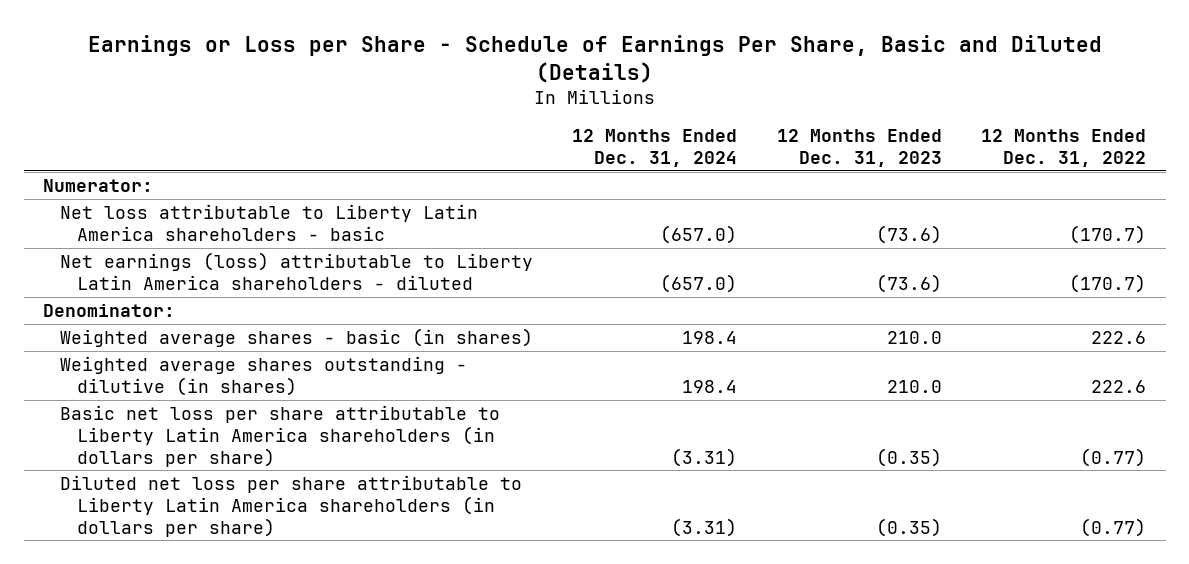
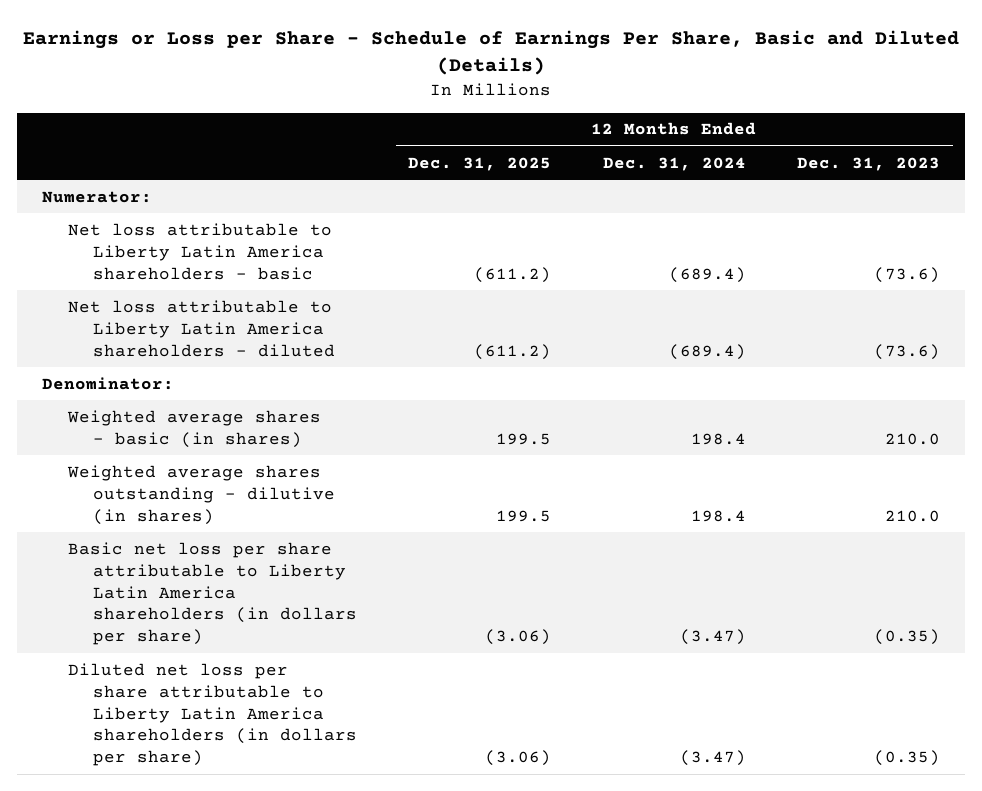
[981,129,1147,167] 12 Months Ended Dec. 31, 2022 -> none
none -> [408,156,552,171] Dec. 31, 2025
[660,224,738,244] (657.0) -> [668,266,746,283] (689.4)
[60,252,534,290] Net earnings (loss) attributable to Liberty Latin America shareholders - diluted -> [67,299,336,357] Net loss attributable to Liberty Latin America shareholders - diluted
[660,273,738,293] (657.0) -> [668,343,746,360] (689.4)
[671,447,738,467] (3.31) -> [679,629,746,646] (3.47)
[671,517,738,537] (3.31) -> [679,750,746,767] (3.47)

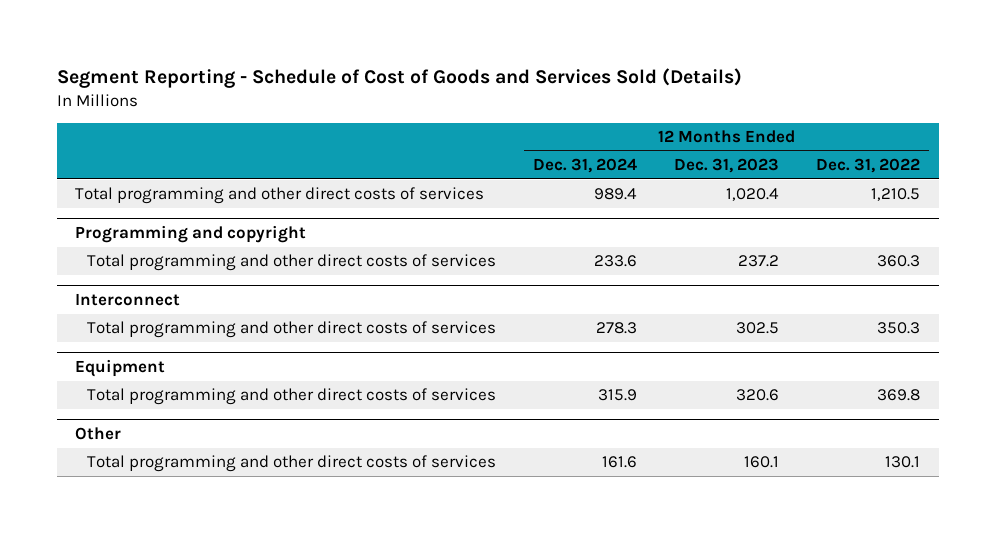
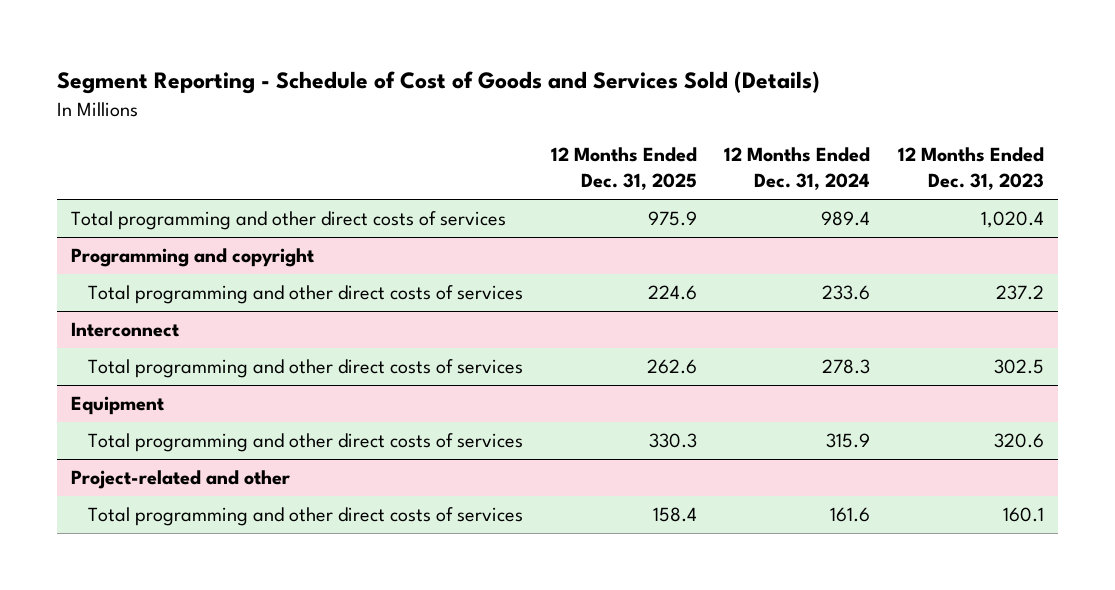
[816,158,921,174] Dec. 31, 2022 -> none
none -> [550,147,697,191] 12 Months Ended Dec. 31, 2025
[75,427,122,441] Other -> [70,470,290,490] Project-related and other

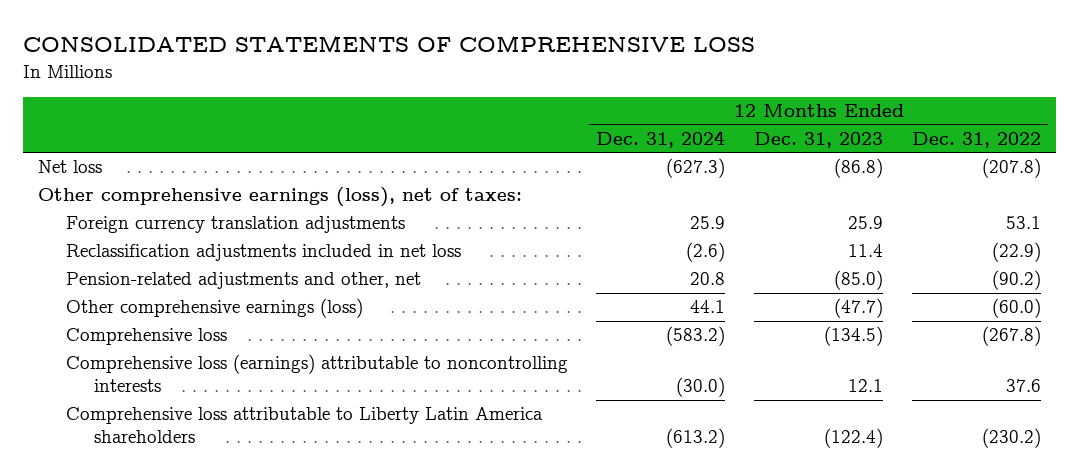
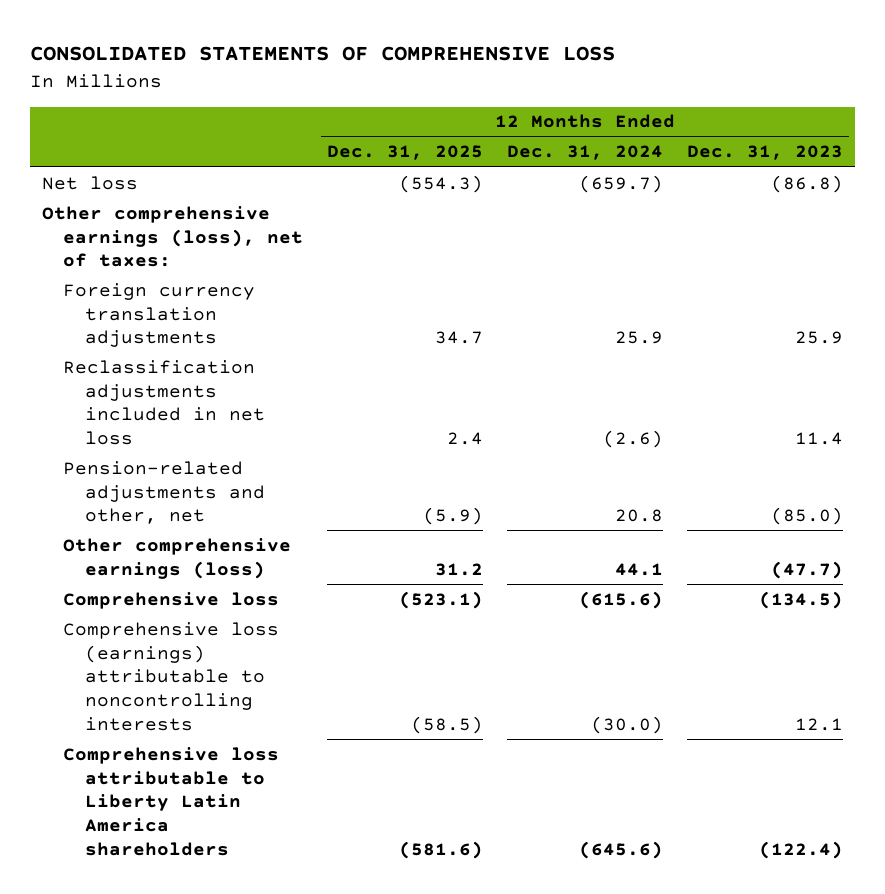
[912,131,1042,148] Dec. 31, 2022 -> none
none -> [327,145,484,161] Dec. 31, 2025
[666,158,726,179] (627.3) -> [579,174,664,193] (659.7)
[666,326,726,347] (583.2) -> [579,590,664,609] (615.6)
[666,428,726,449] (613.2) -> [579,840,664,859] (645.6)

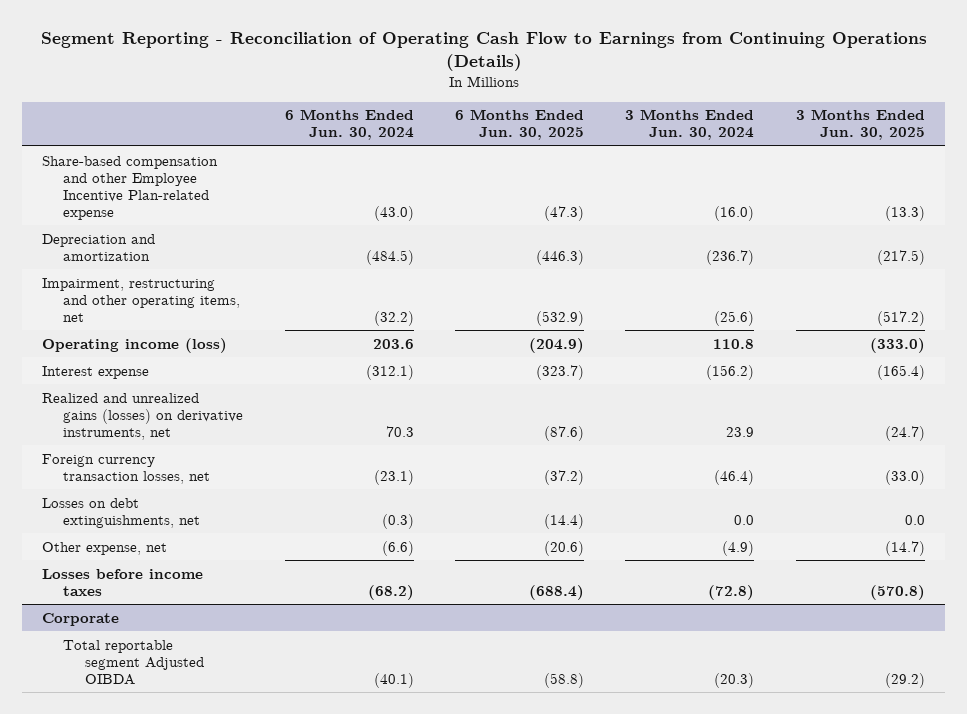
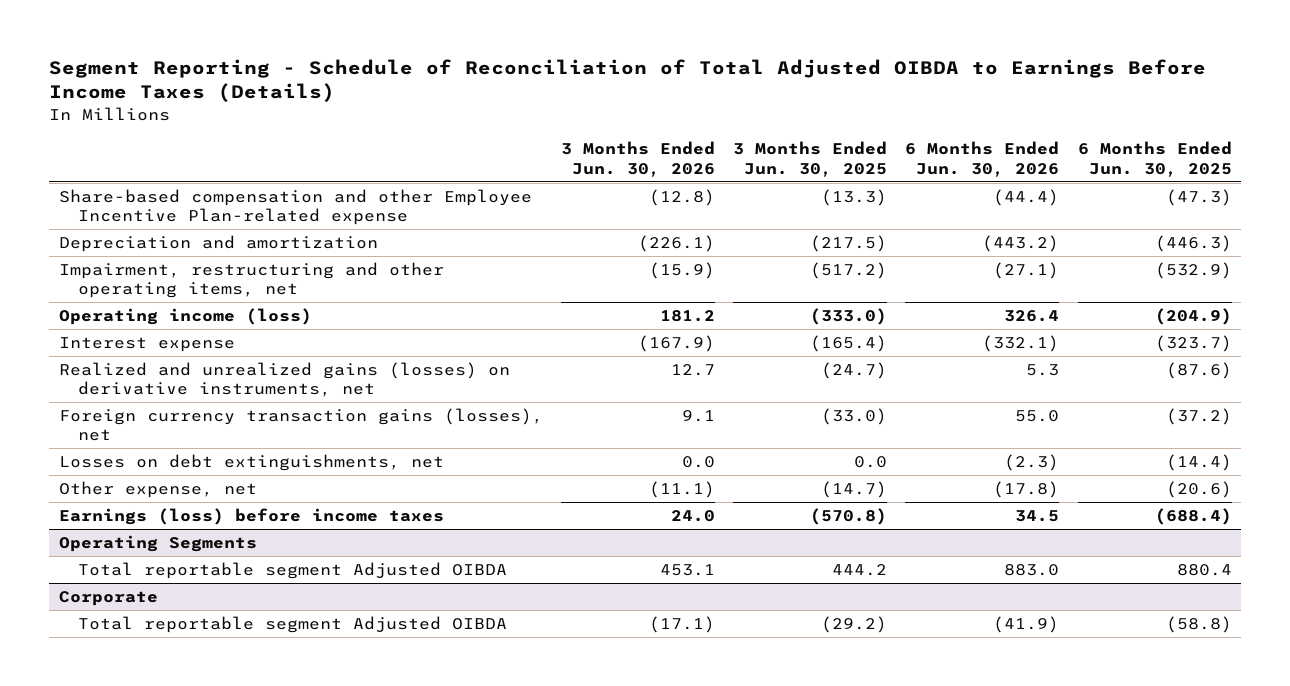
[40,32,927,72] Segment Reporting - Reconciliation of Operating Cash Flow to Earnings from Continuing Operations (Details) -> [49,58,1207,103] Segment Reporting - Schedule of Reconciliation of Total Adjusted OIBDA to Earnings Before Income Taxes (Details)
[284,109,414,141] 6 Months Ended Jun. 30, 2024 -> none
[625,109,755,141] 3 Months Ended Jun. 30, 2024 -> none
none -> [560,141,715,177] 3 Months Ended Jun. 30, 2026
none -> [905,141,1060,177] 6 Months Ended Jun. 30, 2026
[42,453,211,484] Foreign currency transaction losses, net -> [58,408,543,442] Foreign currency transaction gains (losses), net
[42,568,204,596] Losses before income taxes -> [58,508,444,526] Earnings (loss) before income taxes
none -> [58,535,257,553] Operating Segments
none -> [77,562,507,580] Total reportable segment Adjusted OIBDA

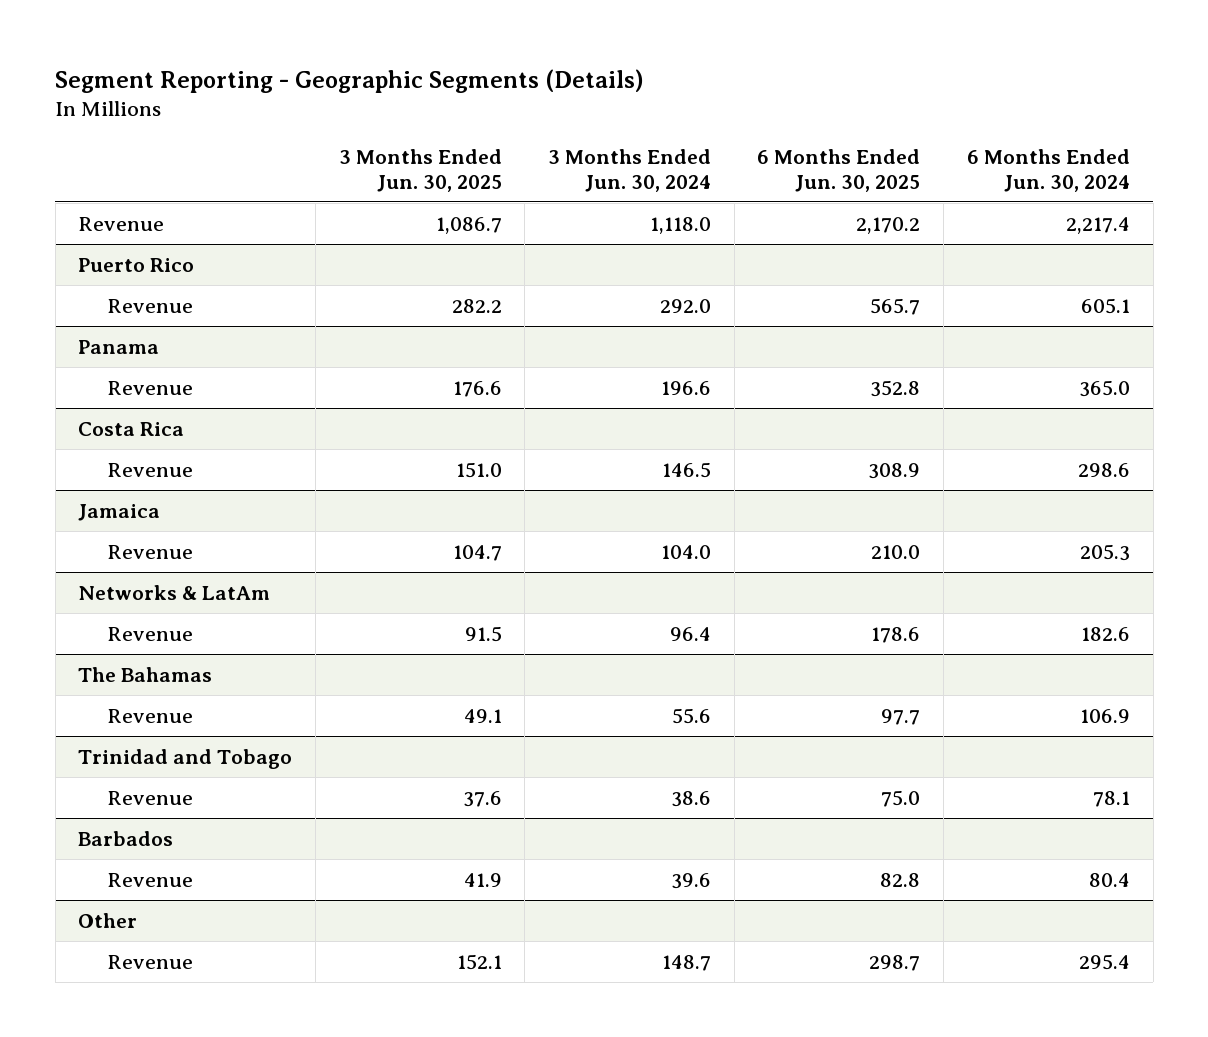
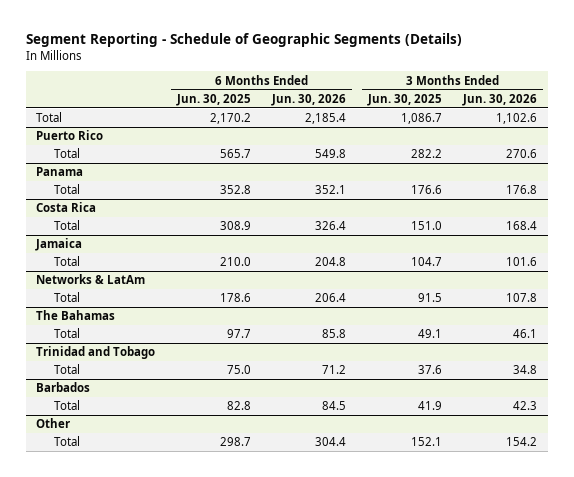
[55,68,645,93] Segment Reporting - Geographic Segments (Details) -> [25,32,462,47] Segment Reporting - Schedule of Geographic Segments (Details)
[548,149,712,192] 3 Months Ended Jun. 30, 2024 -> none
[966,149,1130,192] 6 Months Ended Jun. 30, 2024 -> none
none -> [271,94,347,107] Jun. 30, 2026
none -> [462,94,538,107] Jun. 30, 2026
[78,216,165,231] Revenue -> [36,112,63,123] Total
[107,298,194,313] Revenue -> [53,148,80,159] Total
[107,380,194,395] Revenue -> [53,184,80,195] Total
[107,462,194,477] Revenue -> [53,220,80,231] Total
[107,544,194,559] Revenue -> [53,256,80,267] Total
[107,626,194,641] Revenue -> [53,292,80,303] Total
[107,708,194,723] Revenue -> [53,328,80,339] Total
[107,790,194,805] Revenue -> [53,364,80,375] Total
[107,872,194,887] Revenue -> [53,400,80,411] Total
[107,954,194,969] Revenue -> [53,436,80,447] Total

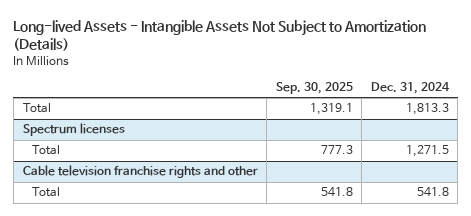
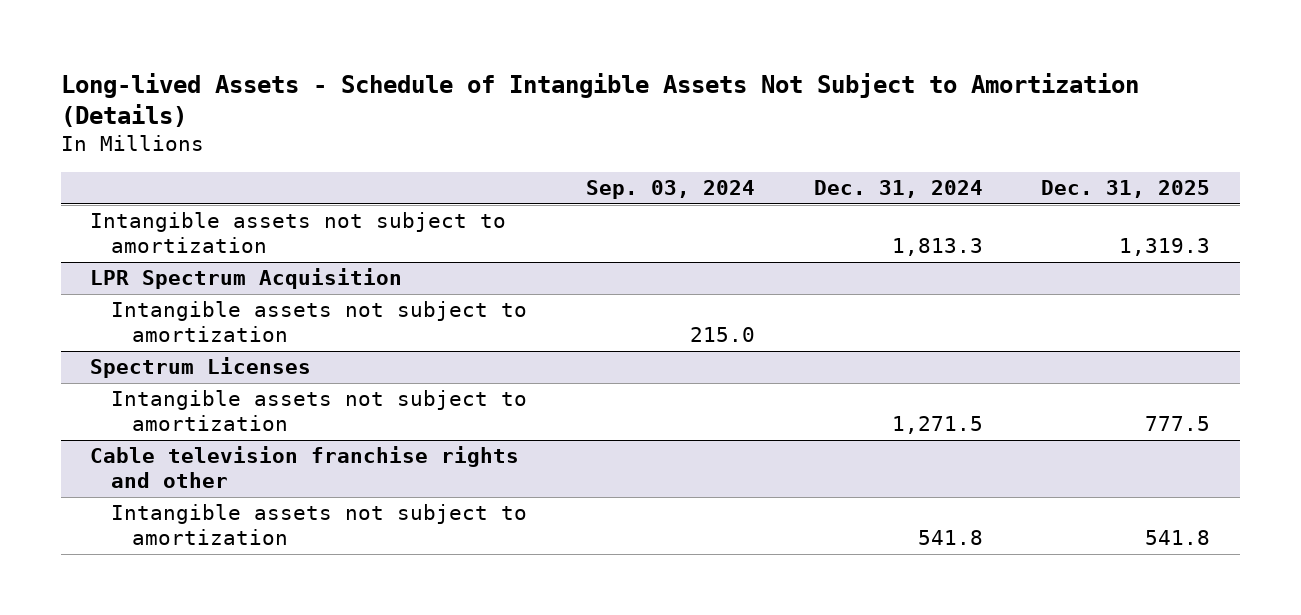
[13,20,427,52] Long-lived Assets - Intangible Assets Not Subject to Amortization (Details) -> [61,72,1140,128] Long-lived Assets - Schedule of Intangible Assets Not Subject to Amortization (Details)
[275,81,353,94] Sep. 30, 2025 -> none
none -> [585,180,755,200] Sep. 03, 2024
none -> [1041,180,1211,199] Dec. 31, 2025
[22,103,51,114] Total -> [90,212,507,254] Intangible assets not subject to amortization
none -> [90,268,403,290] LPR Spectrum Acquisition
none -> [111,301,528,343] Intangible assets not subject to amortization
[22,123,125,137] Spectrum licenses -> [90,357,312,379] Spectrum Licenses
[31,145,60,156] Total -> [111,390,528,432] Intangible assets not subject to amortization
[31,187,60,198] Total -> [111,504,528,546] Intangible assets not subject to amortization

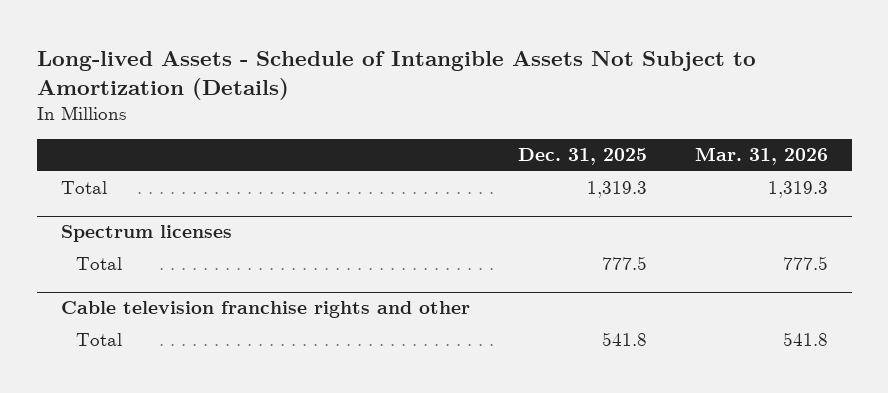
[585,180,755,200] Sep. 03, 2024 -> none
[813,180,983,199] Dec. 31, 2024 -> none
none -> [694,147,828,166] Mar. 31, 2026
[90,268,403,290] LPR Spectrum Acquisition -> none
[111,301,528,343] Intangible assets not subject to amortization -> none
[90,212,507,254] Intangible assets not subject to amortization -> [60,181,107,195] Total
[90,357,312,379] Spectrum Licenses -> [60,225,232,243] Spectrum licenses
[111,390,528,432] Intangible assets not subject to amortization -> [75,257,122,271] Total
[111,504,528,546] Intangible assets not subject to amortization -> [75,333,122,347] Total

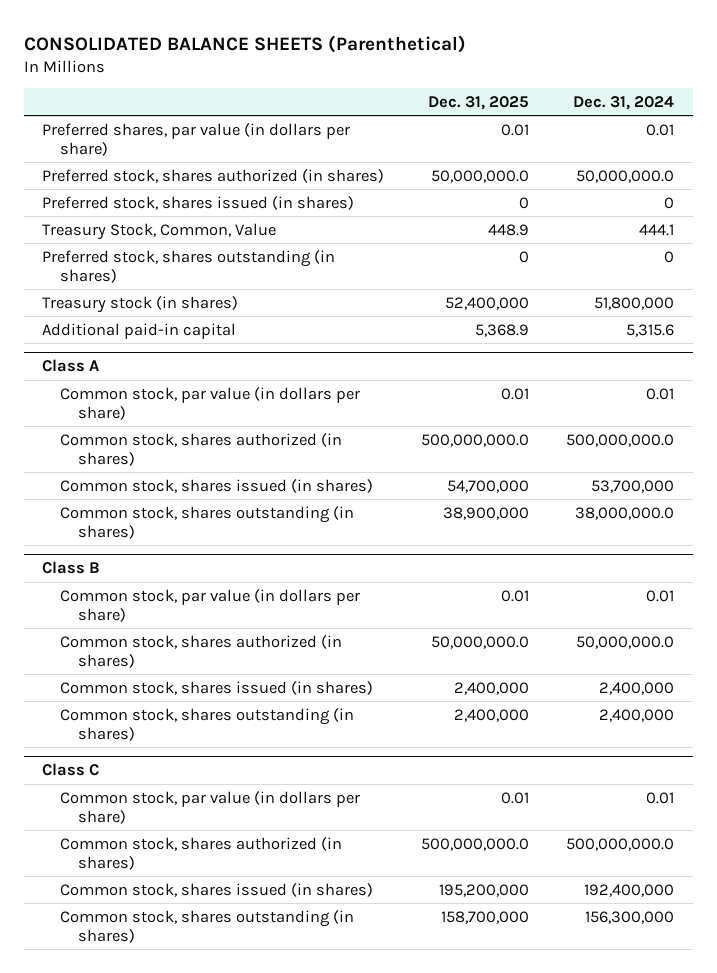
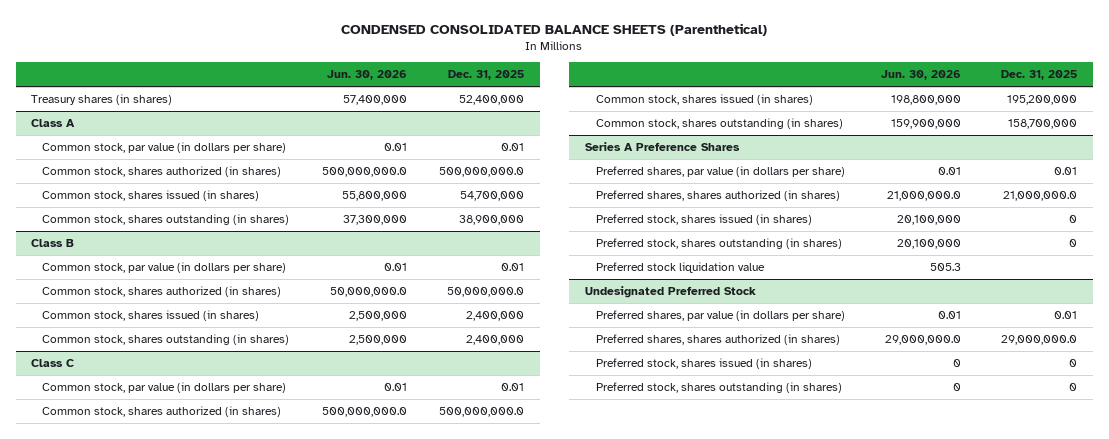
[23,34,466,53] CONSOLIDATED BALANCE SHEETS (Parenthetical) -> [341,23,768,37] CONDENSED CONSOLIDATED BALANCE SHEETS (Parenthetical)
[573,96,675,111] Dec. 31, 2024 -> none
none -> [327,70,408,81] Jun. 30, 2026
[42,122,351,156] Preferred shares, par value (in dollars per share) -> none
[42,168,385,183] Preferred stock, shares authorized (in shares) -> none
[42,195,355,210] Preferred stock, shares issued (in shares) -> none
[42,222,277,240] Treasury Stock, Common, Value -> none
[42,249,336,283] Preferred stock, shares outstanding (in shares) -> none
[42,322,237,339] Additional paid-in capital -> none
[42,295,239,313] Treasury stock (in shares) -> [31,93,173,105] Treasury shares (in shares)
none -> [585,141,741,151] Series A Preference Shares
none -> [595,165,845,177] Preferred shares, par value (in dollars per share)
none -> [595,189,840,201] Preferred shares, shares authorized (in shares)
none -> [595,213,812,225] Preferred stock, shares issued (in shares)
none -> [595,237,842,249] Preferred stock, shares outstanding (in shares)
none -> [595,261,765,273] Preferred stock liquidation value
none -> [585,285,757,298] Undesignated Preferred Stock
none -> [595,309,845,321] Preferred shares, par value (in dollars per share)
none -> [595,333,840,345] Preferred shares, shares authorized (in shares)
none -> [595,357,812,369] Preferred stock, shares issued (in shares)
none -> [595,381,842,393] Preferred stock, shares outstanding (in shares)

